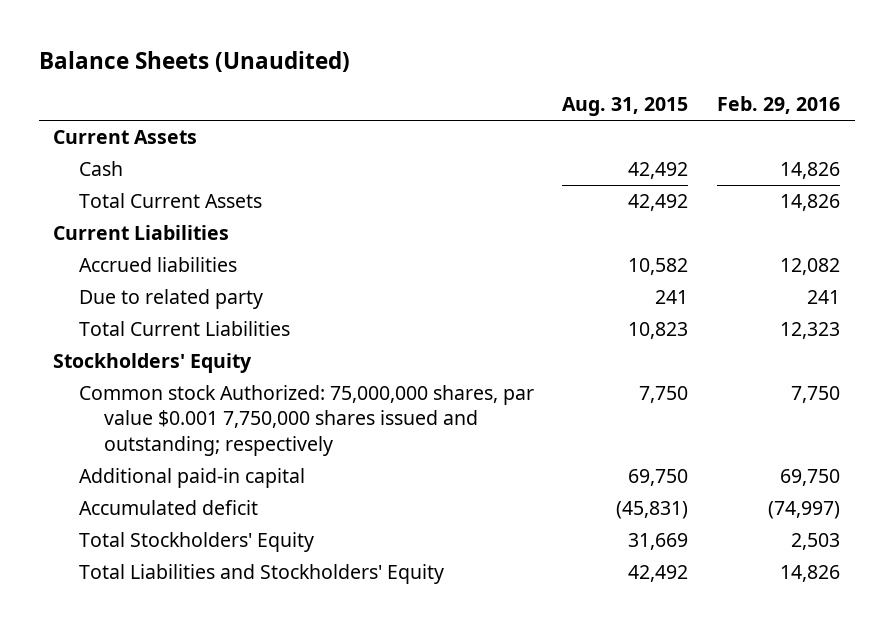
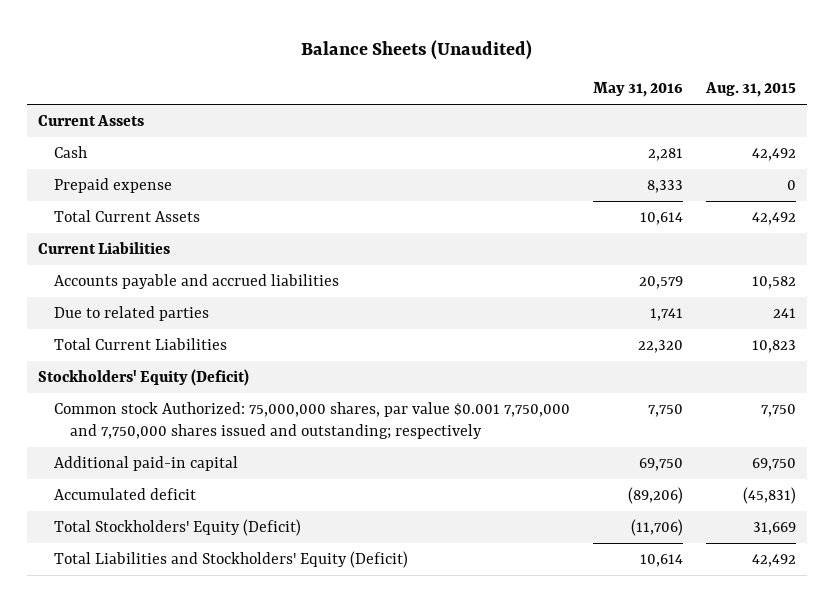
[717,96,841,115] Feb. 29, 2016 -> none
none -> [592,82,683,98] May 31, 2016
none -> [54,178,173,194] Prepaid expense
[78,257,237,273] Accrued liabilities -> [54,274,340,290] Accounts payable and accrued liabilities
[78,289,263,310] Due to related party -> [54,306,210,322] Due to related parties
[53,353,253,374] Stockholders' Equity -> [38,369,250,387] Stockholders' Equity (Deficit)
[78,385,534,456] Common stock Authorized: 75,000,000 shares, par value $0.001 7,750,000 shares issued and outstanding; respectively -> [54,402,571,440] Common stock Authorized: 75,000,000 shares, par value $0.001 7,750,000 and 7,750,000 shares issued and outstanding; respectively
[78,532,314,553] Total Stockholders' Equity -> [54,519,302,537] Total Stockholders' Equity (Deficit)
[78,564,444,585] Total Liabilities and Stockholders' Equity -> [54,551,409,569] Total Liabilities and Stockholders' Equity (Deficit)

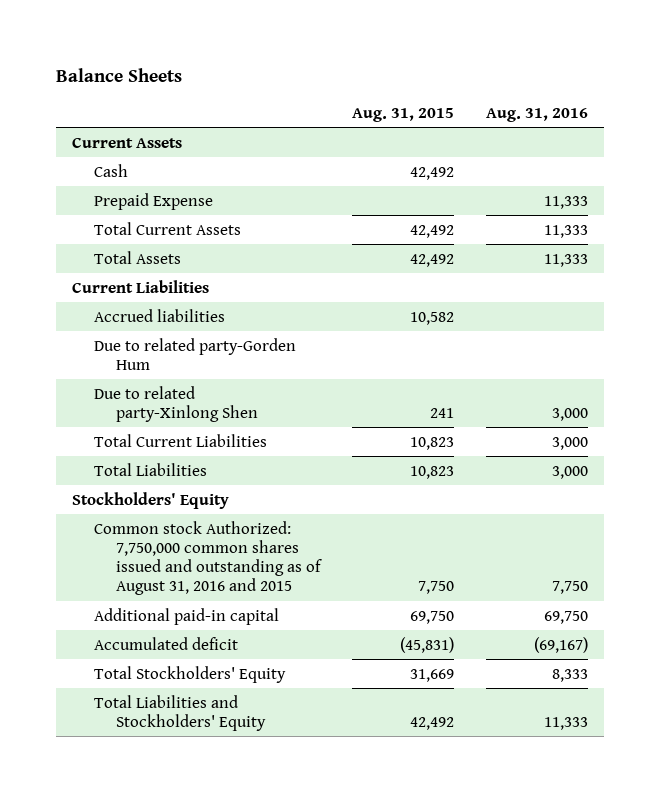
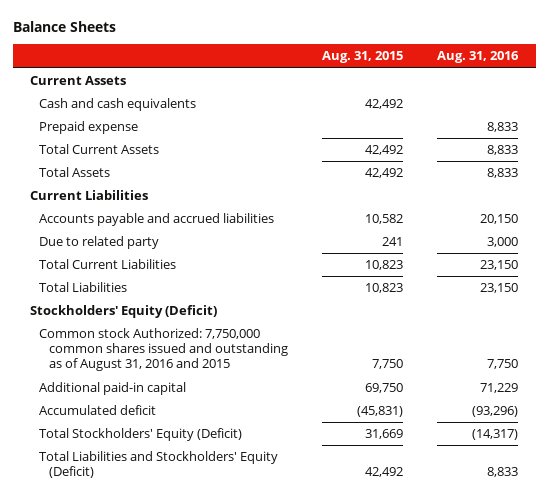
[94,163,129,177] Cash -> [39,97,197,111] Cash and cash equivalents
[94,192,214,210] Prepaid Expense -> [39,120,139,134] Prepaid expense
[544,195,589,209] 11,333 -> [487,121,519,132] 8,833
[544,224,589,238] 11,333 -> [487,144,519,155] 8,833
[544,253,589,267] 11,333 -> [487,167,519,178] 8,833
[94,308,226,322] Accrued liabilities -> none
[94,337,297,370] Due to related party-Gorden Hum -> none
none -> [39,212,275,226] Accounts payable and accrued liabilities
[94,385,259,422] Due to related party-Xinlong Shen -> [39,235,160,249] Due to related party
[552,436,589,450] 3,000 -> [480,259,519,270] 23,150
[552,465,589,479] 3,000 -> [480,282,519,293] 23,150
[71,491,229,509] Stockholders' Equity -> [29,304,217,318] Stockholders' Equity (Deficit)
[544,610,589,624] 69,750 -> [480,382,519,393] 71,229
[534,636,589,653] (69,167) -> [472,405,519,417] (93,296)
[94,665,287,683] Total Stockholders' Equity -> [39,427,243,441] Total Stockholders' Equity (Deficit)
[552,668,589,682] 8,333 -> [472,428,519,440] (14,317)
[94,694,267,731] Total Liabilities and Stockholders' Equity -> [39,450,279,479] Total Liabilities and Stockholders' Equity (Deficit)
[544,716,589,730] 11,333 -> [487,467,519,478] 8,833

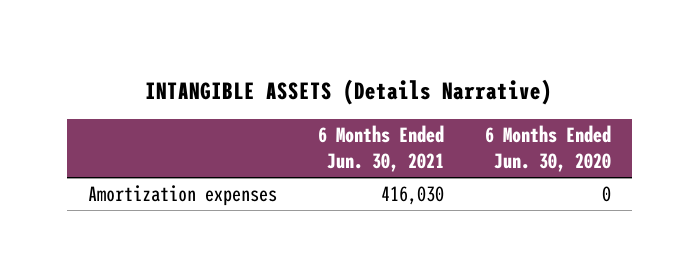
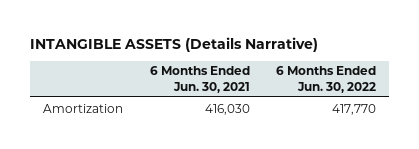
[485,125,612,173] 6 Months Ended Jun. 30, 2020 -> none
none -> [275,66,376,93] 6 Months Ended Jun. 30, 2022
[87,185,277,207] Amortization expenses -> [43,103,124,113] Amortization

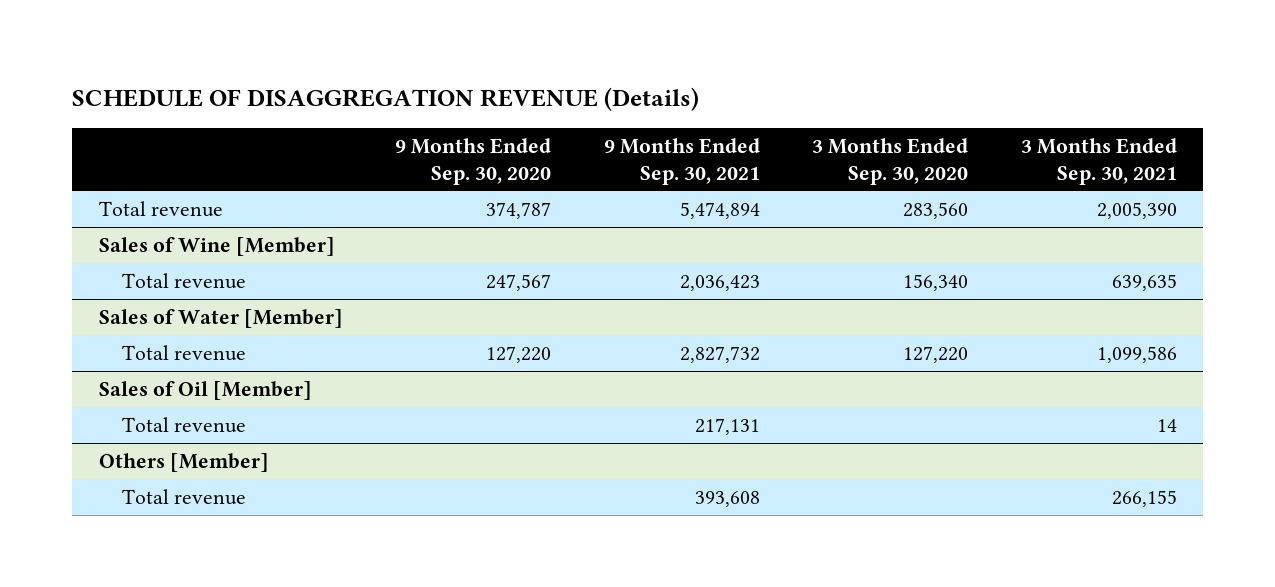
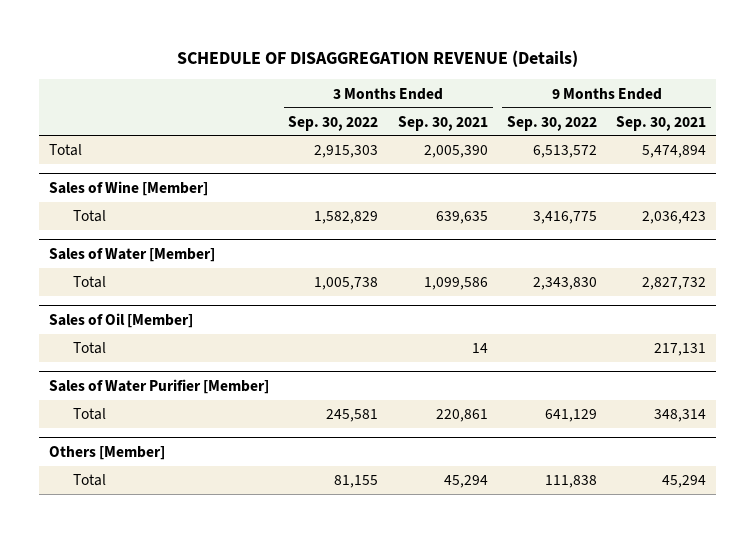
[395,137,552,185] 9 Months Ended Sep. 30, 2020 -> none
[812,137,969,185] 3 Months Ended Sep. 30, 2020 -> none
none -> [288,115,379,131] Sep. 30, 2022
none -> [507,115,598,131] Sep. 30, 2022
[98,200,223,217] Total revenue -> [49,144,83,157] Total
[121,272,246,289] Total revenue -> [72,210,106,223] Total
[121,344,246,361] Total revenue -> [72,276,106,289] Total
[121,416,246,433] Total revenue -> [72,342,106,355] Total
none -> [49,378,270,394] Sales of Water Purifier [Member]
none -> [72,408,106,421] Total
[121,488,246,505] Total revenue -> [72,474,106,487] Total
[694,490,760,507] 393,608 -> [662,475,707,489] 45,294
[1111,489,1177,507] 266,155 -> [443,475,488,489] 45,294

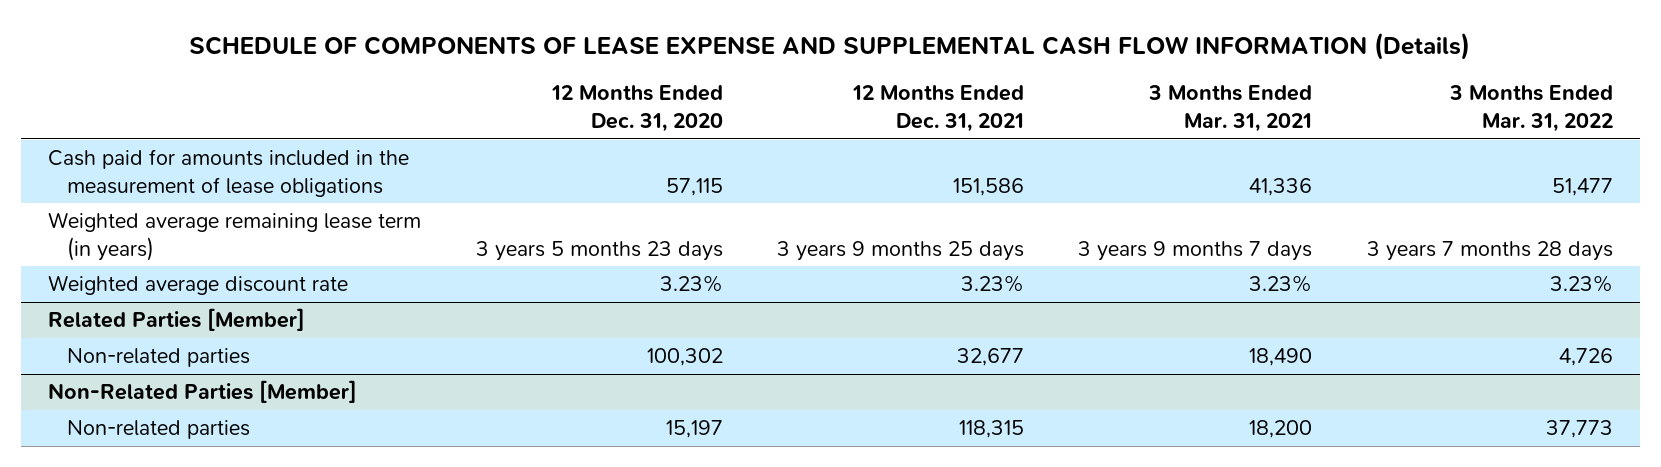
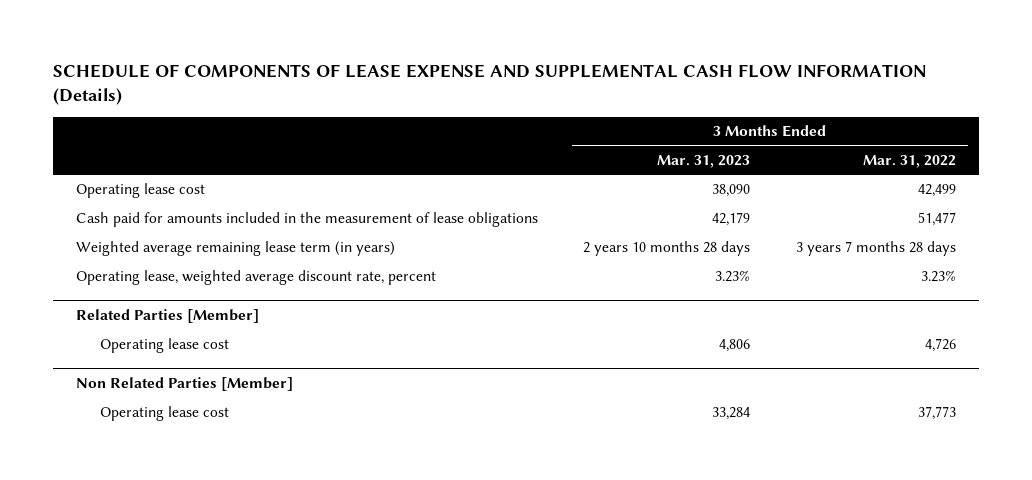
[550,85,723,132] 12 Months Ended Dec. 31, 2020 -> none
[851,85,1024,132] 12 Months Ended Dec. 31, 2021 -> none
[1148,85,1313,132] 3 Months Ended Mar. 31, 2021 -> none
none -> [657,154,751,168] Mar. 31, 2023
none -> [75,183,205,199] Operating lease cost
[48,275,349,296] Weighted average discount rate -> [75,270,436,286] Operating lease, weighted average discount rate, percent
[66,348,250,368] Non-related parties -> [100,338,230,354] Operating lease cost
[48,380,358,404] Non-Related Parties [Member] -> [75,377,293,392] Non Related Parties [Member]
[66,420,250,440] Non-related parties -> [100,406,230,422] Operating lease cost

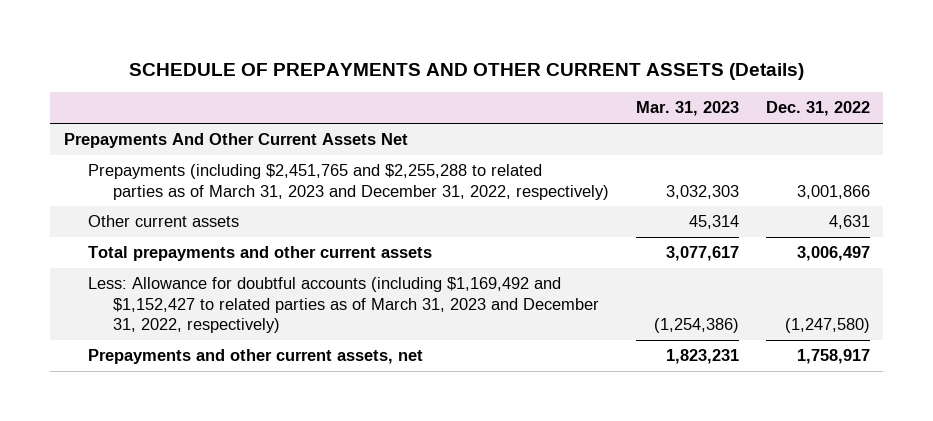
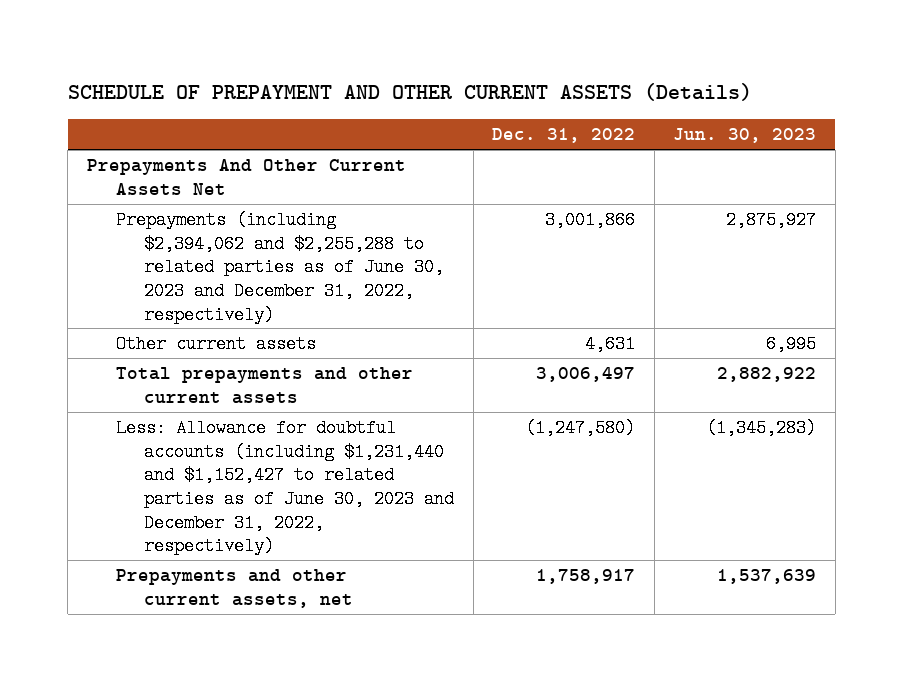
[128,62,804,80] SCHEDULE OF PREPAYMENTS AND OTHER CURRENT ASSETS (Details) -> [67,83,752,102] SCHEDULE OF PREPAYMENT AND OTHER CURRENT ASSETS (Details)
[635,101,739,117] Mar. 31, 2023 -> none
none -> [673,128,817,144] Jun. 30, 2023
[88,164,609,200] Prepayments (including $2,451,765 and $2,255,288 to related parties as of March 31, 2023 and December 31, 2022, respectively) -> [115,211,445,324] Prepayments (including $2,394,062 and $2,255,288 to related parties as of June 30, 2023 and December 31, 2022, respectively)
[88,277,599,334] Less: Allowance for doubtful accounts (including $1,169,492 and $1,152,427 to related parties as of March 31, 2023 and December 31, 2022, respectively) -> [115,419,455,556] Less: Allowance for doubtful accounts (including $1,231,440 and $1,152,427 to related parties as of June 30, 2023 and December 31, 2022, respectively)

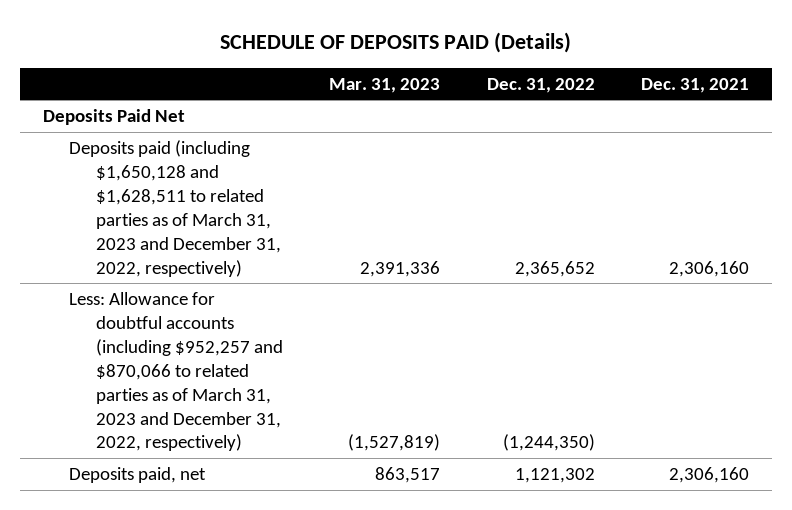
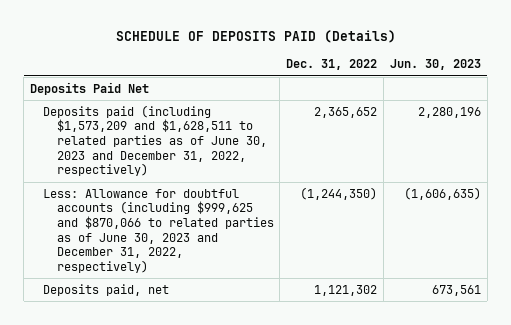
[329,77,441,93] Mar. 31, 2023 -> none
[640,77,749,93] Dec. 31, 2021 -> none
none -> [389,59,481,71] Jun. 30, 2023
[69,139,281,277] Deposits paid (including $1,650,128 and $1,628,511 to related parties as of March 31, 2023 and December 31, 2022, respectively) -> [43,104,267,177] Deposits paid (including $1,573,209 and $1,628,511 to related parties as of June 30, 2023 and December 31, 2022, respectively)
[69,291,283,452] Less: Allowance for doubtful accounts (including $952,257 and $870,066 to related parties as of March 31, 2023 and December 31, 2022, respectively) -> [43,188,274,273] Less: Allowance for doubtful accounts (including $999,625 and $870,066 to related parties as of June 30, 2023 and December 31, 2022, respectively)

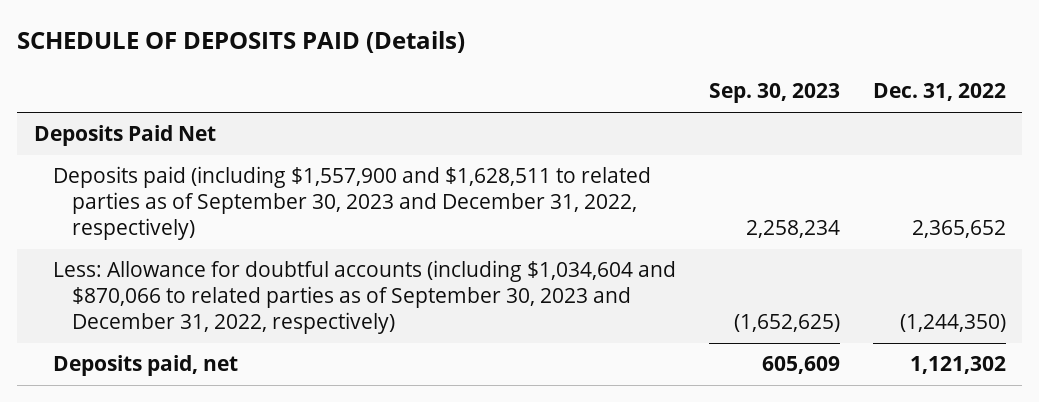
[389,59,481,71] Jun. 30, 2023 -> none
none -> [708,83,840,104] Sep. 30, 2023
[43,104,267,177] Deposits paid (including $1,573,209 and $1,628,511 to related parties as of June 30, 2023 and December 31, 2022, respectively) -> [52,166,651,240] Deposits paid (including $1,557,900 and $1,628,511 to related parties as of September 30, 2023 and December 31, 2022, respectively)
[43,188,274,273] Less: Allowance for doubtful accounts (including $999,625 and $870,066 to related parties as of June 30, 2023 and December 31, 2022, respectively) -> [52,260,676,334] Less: Allowance for doubtful accounts (including $1,034,604 and $870,066 to related parties as of September 30, 2023 and December 31, 2022, respectively)

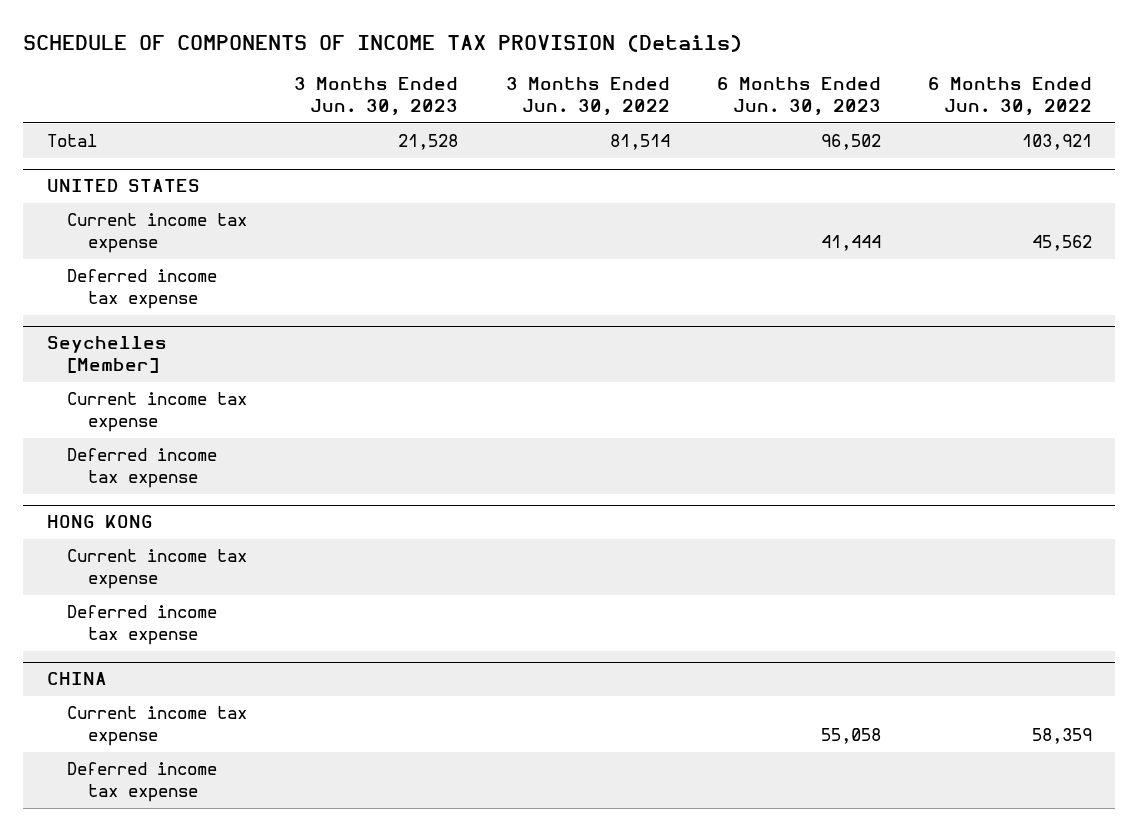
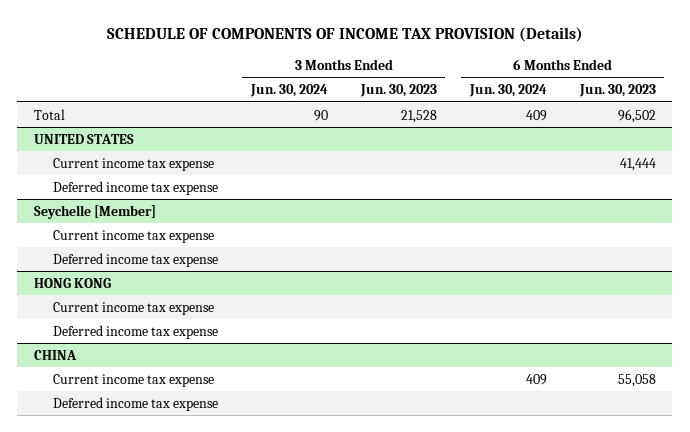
[505,77,670,116] 3 Months Ended Jun. 30, 2022 -> none
[927,77,1092,116] 6 Months Ended Jun. 30, 2022 -> none
none -> [249,84,328,98] Jun. 30, 2024
none -> [468,84,547,98] Jun. 30, 2024
[46,336,167,374] Seychelles [Member] -> [33,204,156,219] Seychelle [Member]

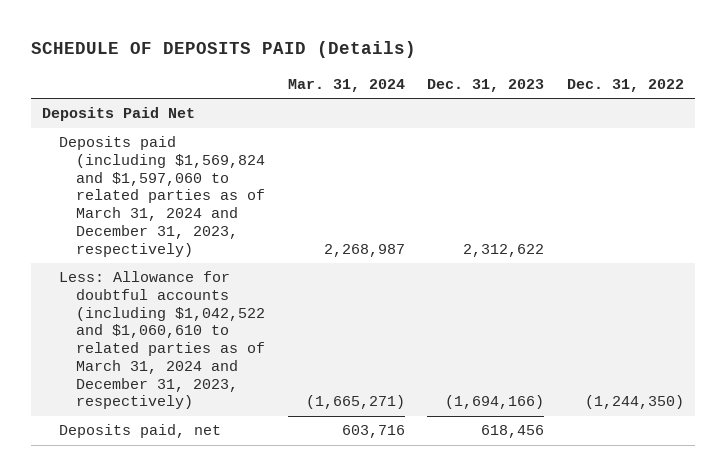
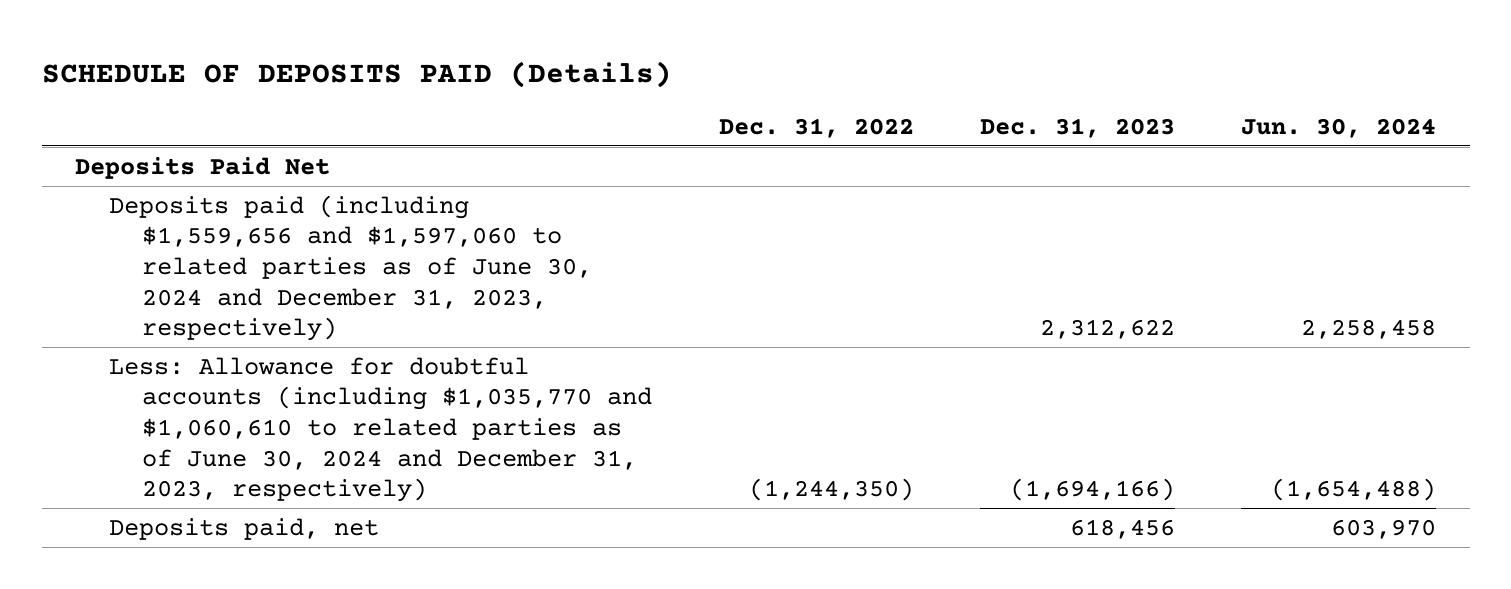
[287,78,405,92] Mar. 31, 2024 -> none
none -> [1241,117,1437,138] Jun. 30, 2024
[59,136,266,257] Deposits paid (including $1,569,824 and $1,597,060 to related parties as of March 31, 2024 and December 31, 2023, respectively) -> [108,194,593,342] Deposits paid (including $1,559,656 and $1,597,060 to related parties as of June 30, 2024 and December 31, 2023, respectively)
[59,271,266,410] Less: Allowance for doubtful accounts (including $1,042,522 and $1,060,610 to related parties as of March 31, 2024 and December 31, 2023, respectively) -> [108,356,653,503] Less: Allowance for doubtful accounts (including $1,035,770 and $1,060,610 to related parties as of June 30, 2024 and December 31, 2023, respectively)

